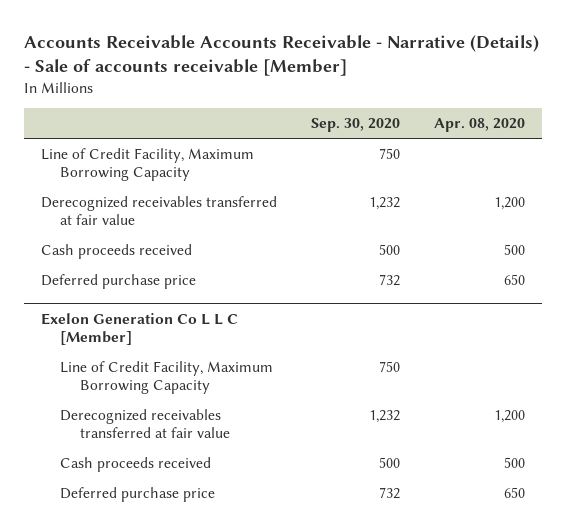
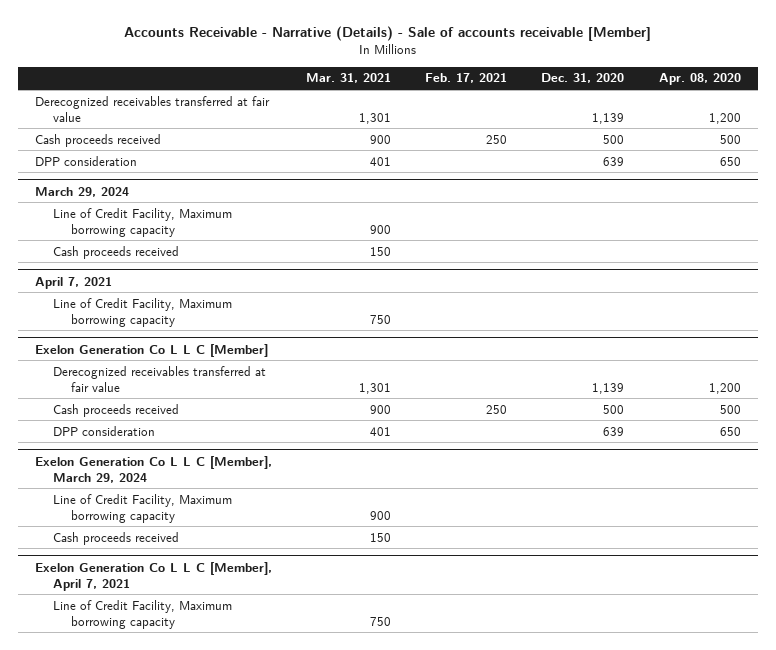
[23,34,539,76] Accounts Receivable Accounts Receivable - Narrative (Details) - Sale of accounts receivable [Member] -> [123,26,651,42] Accounts Receivable - Narrative (Details) - Sale of accounts receivable [Member]
[310,118,400,133] Sep. 30, 2020 -> none
none -> [306,73,392,84] Mar. 31, 2021
none -> [425,73,508,84] Feb. 17, 2021
none -> [541,73,625,84] Dec. 31, 2020
[40,148,254,181] Line of Credit Facility, Maximum Borrowing Capacity -> none
[40,274,196,290] Deferred purchase price -> [35,155,138,166] DPP consideration
none -> [35,186,130,197] March 29, 2024
none -> [53,207,233,237] Line of Credit Facility, Maximum borrowing capacity
none -> [53,245,180,259] Cash proceeds received
none -> [35,276,113,289] April 7, 2021
none -> [53,297,233,327] Line of Credit Facility, Maximum borrowing capacity
[60,361,274,394] Line of Credit Facility, Maximum Borrowing Capacity -> none
[60,487,216,503] Deferred purchase price -> [53,425,156,436] DPP consideration
none -> [35,455,273,483] Exelon Generation Co L L C [Member], March 29, 2024
none -> [53,493,233,523] Line of Credit Facility, Maximum borrowing capacity
none -> [53,531,180,545] Cash proceeds received
none -> [35,561,273,591] Exelon Generation Co L L C [Member], April 7, 2021
none -> [53,599,233,629] Line of Credit Facility, Maximum borrowing capacity

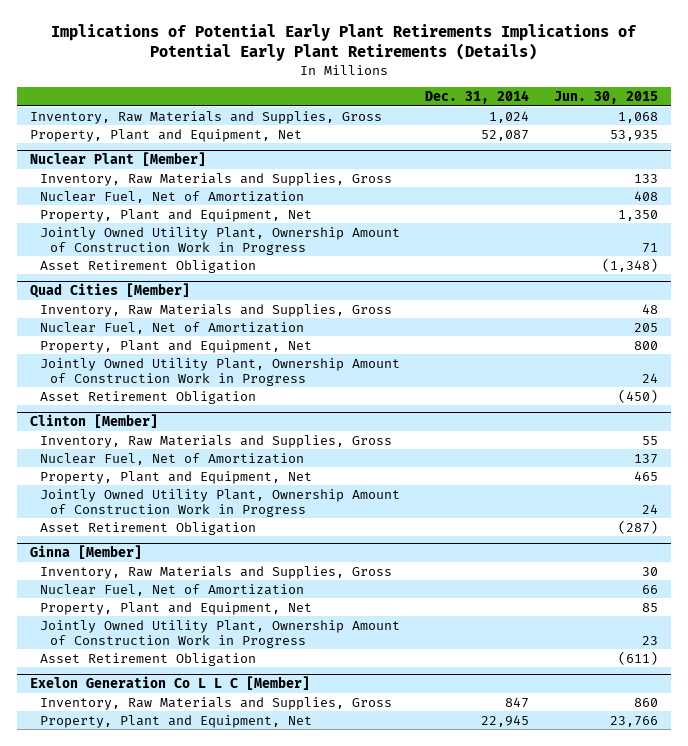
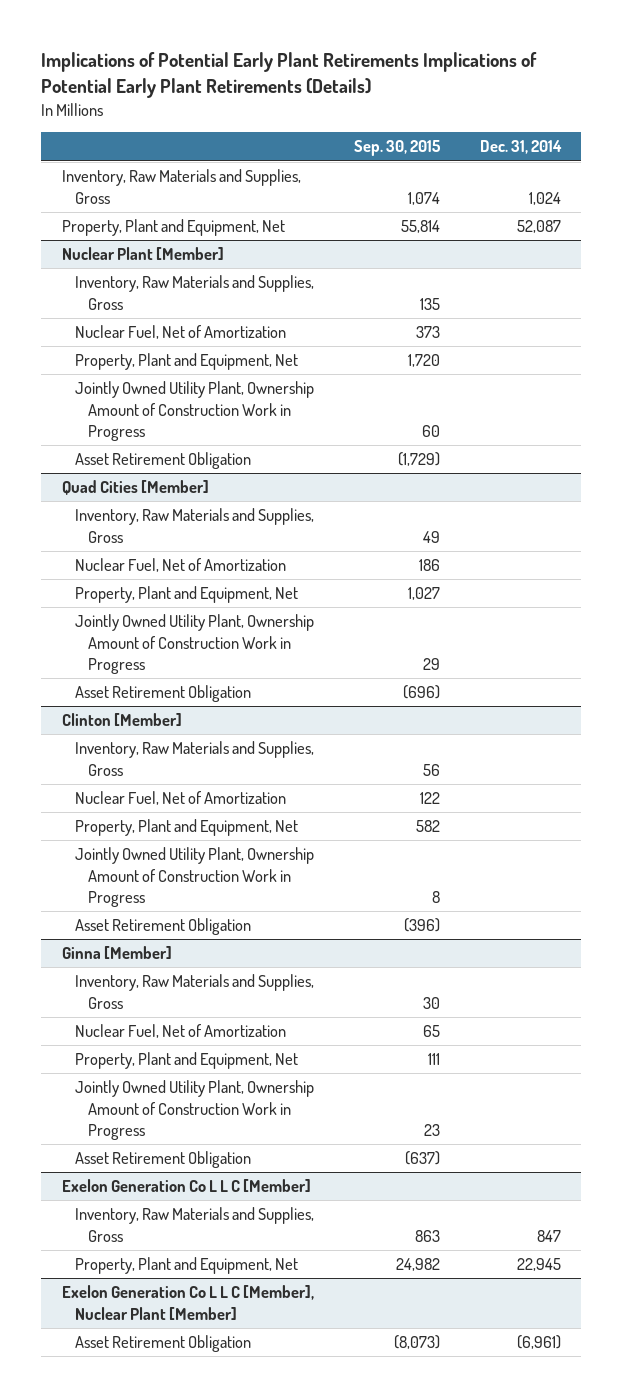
[554,91,659,105] Jun. 30, 2015 -> none
none -> [354,140,442,157] Sep. 30, 2015
none -> [61,1285,314,1320] Exelon Generation Co L L C [Member], Nuclear Plant [Member]
none -> [74,1335,251,1353] Asset Retirement Obligation

